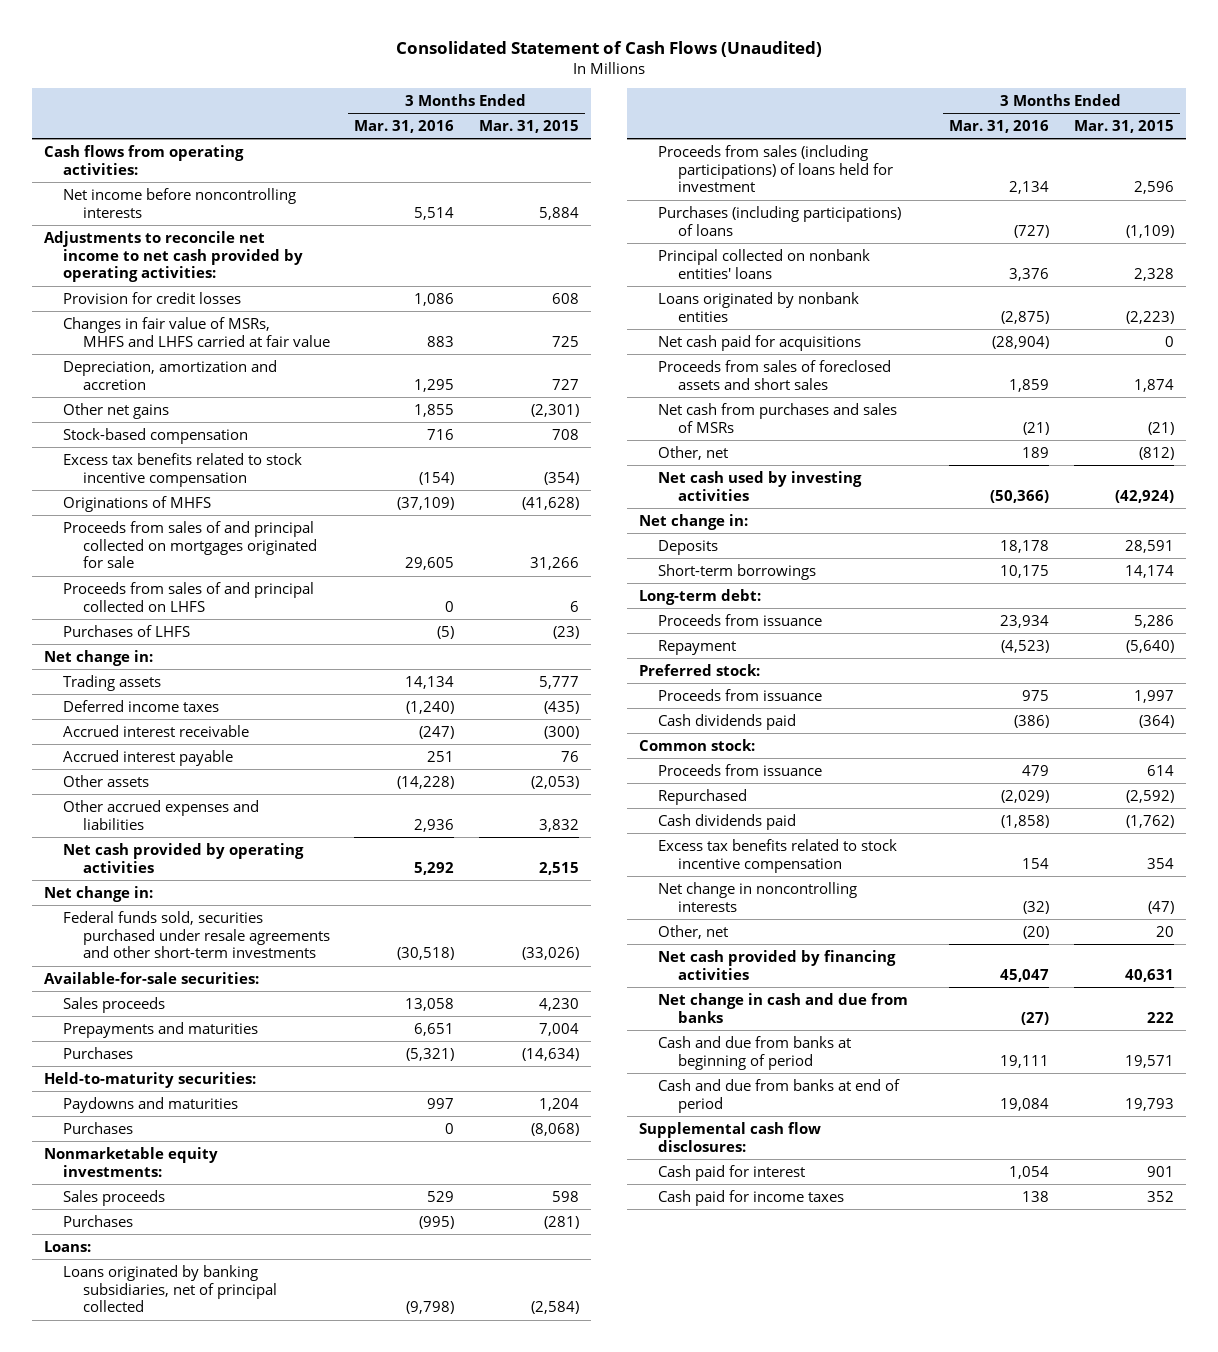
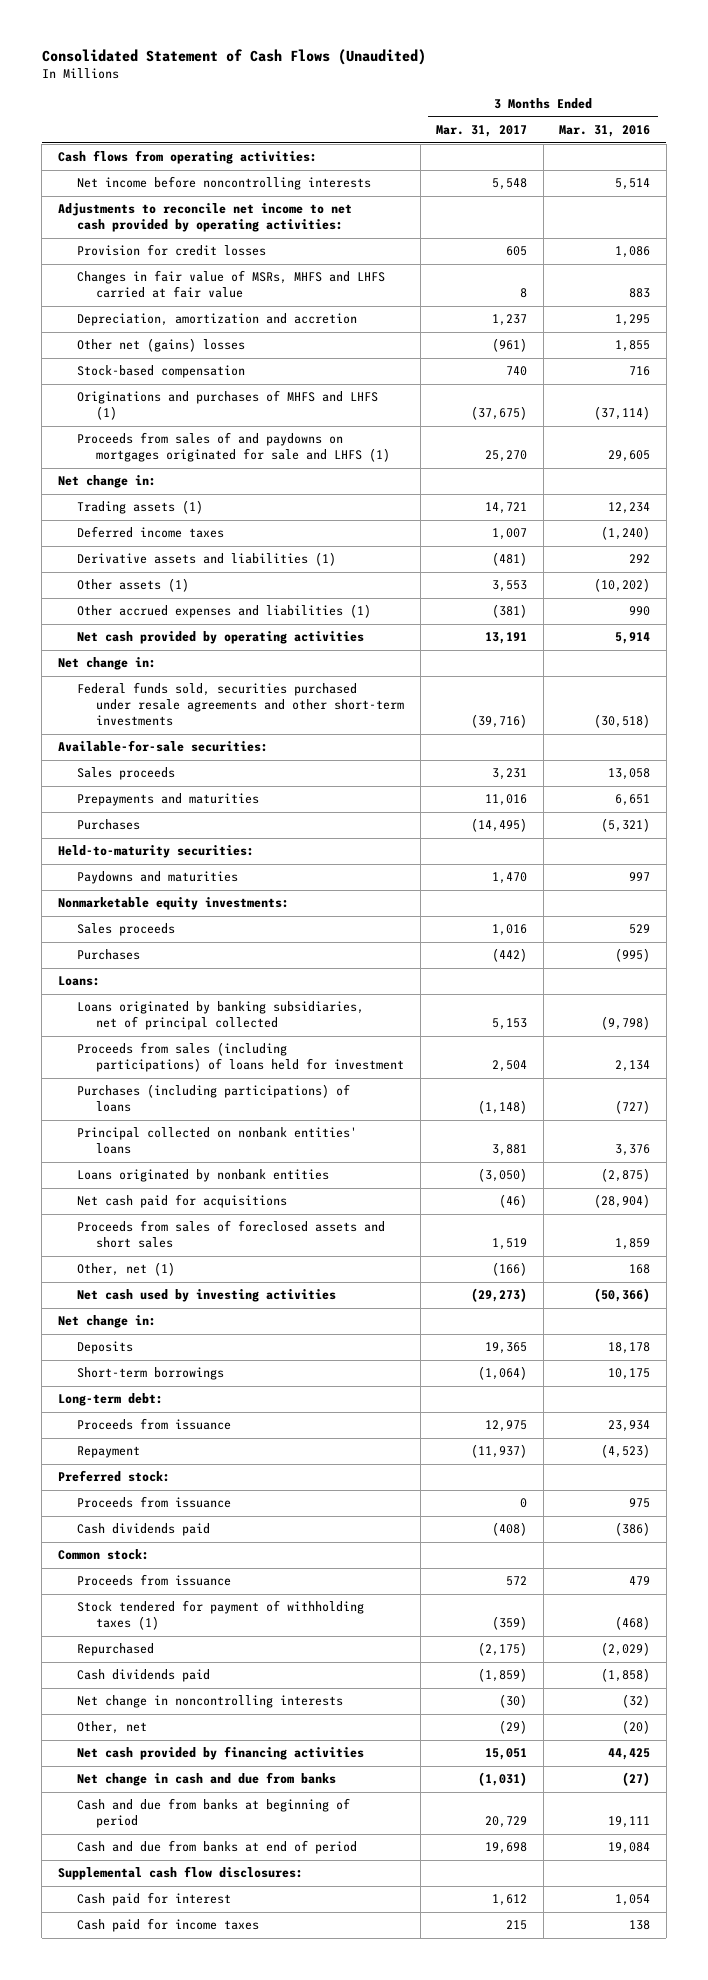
[478,119,579,133] Mar. 31, 2015 -> none
none -> [436,125,528,138] Mar. 31, 2017
[63,402,170,419] Other net gains -> [76,338,245,353] Other net (gains) losses
[63,452,303,487] Excess tax benefits related to stock incentive compensation -> none
[63,495,212,512] Originations of MHFS -> none
[63,581,315,612] Proceeds from sales of and principal collected on LHFS -> none
[63,624,191,637] Purchases of LHFS -> none
none -> [76,390,378,421] Originations and purchases of MHFS and LHFS (1)
[63,520,317,569] Proceeds from sales of and principal collected on mortgages originated for sale -> [76,432,390,463] Proceeds from sales of and paydowns on mortgages originated for sale and LHFS (1)
[63,674,162,691] Trading assets -> [76,500,203,515] Trading assets (1)
[405,675,455,689] 14,134 -> [608,502,651,515] 12,234
[63,724,250,737] Accrued interest receivable -> none
[63,749,234,766] Accrued interest payable -> none
none -> [76,552,336,567] Derivative assets and liabilities (1)
[63,774,150,787] Other assets -> [76,578,189,593] Other assets (1)
[397,775,455,789] (14,228) -> [594,578,651,593] (10,202)
[63,799,260,830] Other accrued expenses and liabilities -> [76,604,371,619] Other accrued expenses and liabilities (1)
[414,818,455,832] 2,936 -> [629,606,651,617] 990
[414,861,455,875] 5,292 -> [615,632,651,645] 5,914
[63,1121,134,1134] Purchases -> none
[658,402,898,433] Net cash from purchases and sales of MSRs -> none
[658,445,729,460] Other, net -> [76,1262,175,1277] Other, net (1)
[1022,446,1050,458] 189 -> [629,1264,651,1275] 168
none -> [76,1600,364,1631] Stock tendered for payment of withholding taxes (1)
[658,838,898,873] Excess tax benefits related to stock incentive compensation -> none
[1000,968,1050,982] 45,047 -> [608,1748,651,1761] 44,425

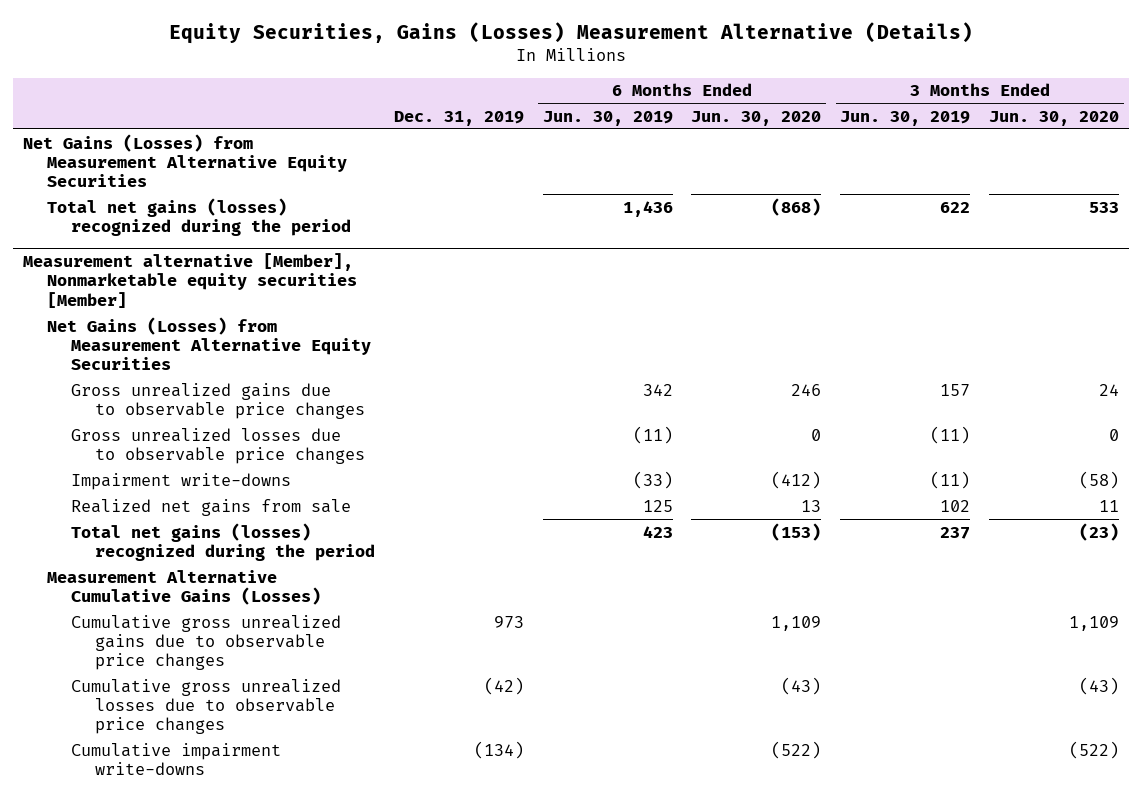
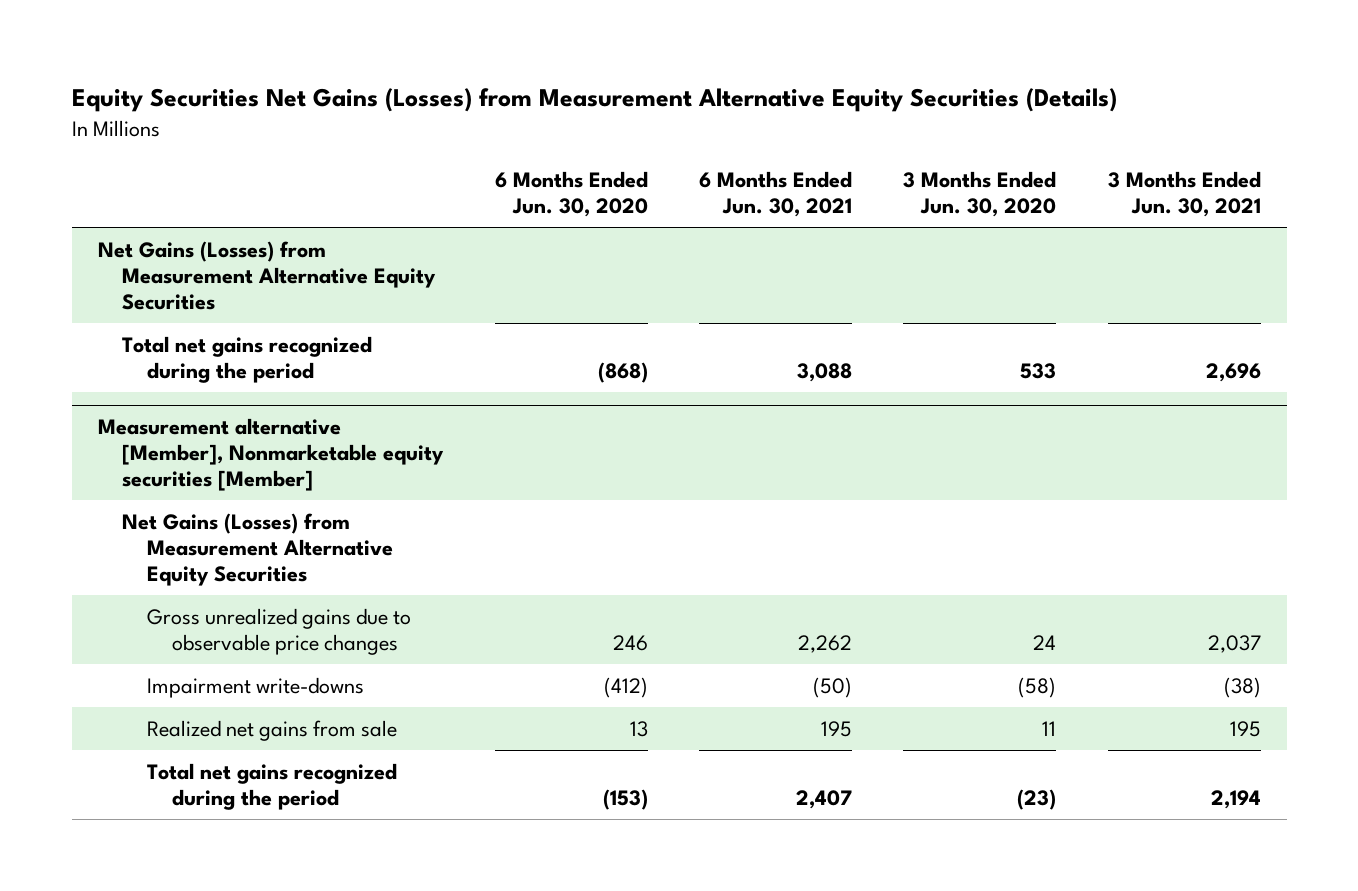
[169,21,974,44] Equity Securities, Gains (Losses) Measurement Alternative (Details) -> [71,88,1117,113] Equity Securities Net Gains (Losses) from Measurement Alternative Equity Securities (Details)
[393,110,524,126] Dec. 31, 2019 -> none
[542,110,673,126] Jun. 30, 2019 -> none
[840,110,971,126] Jun. 30, 2019 -> none
none -> [699,170,853,217] 6 Months Ended Jun. 30, 2021
none -> [1107,170,1261,217] 3 Months Ended Jun. 30, 2021
[46,197,351,236] Total net gains (losses) recognized during the period -> [122,335,373,383] Total net gains recognized during the period
[70,427,365,464] Gross unrealized losses due to observable price changes -> none
[46,569,321,605] Measurement Alternative Cumulative Gains (Losses) -> none
[70,614,341,671] Cumulative gross unrealized gains due to observable price changes -> none
[70,678,341,735] Cumulative gross unrealized losses due to observable price changes -> none
[70,742,281,775] Cumulative impairment write-downs -> none
[70,522,375,561] Total net gains (losses) recognized during the period -> [147,762,398,810] Total net gains recognized during the period

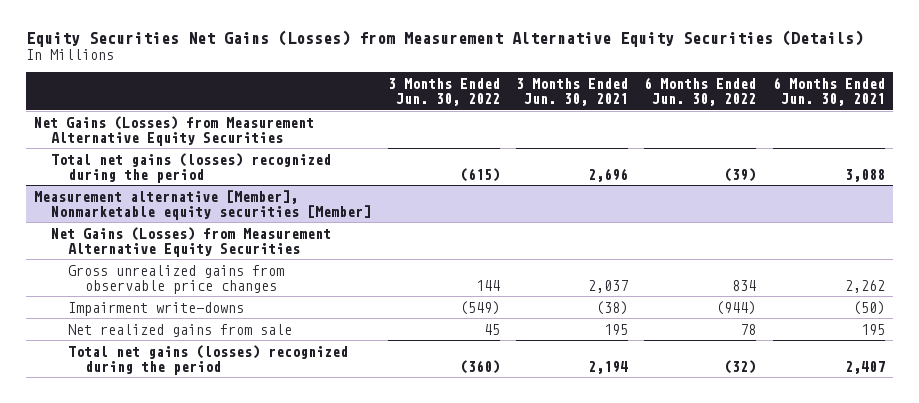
[494,170,648,217] 6 Months Ended Jun. 30, 2020 -> none
[903,170,1057,217] 3 Months Ended Jun. 30, 2020 -> none
none -> [387,77,500,107] 3 Months Ended Jun. 30, 2022
none -> [644,76,757,107] 6 Months Ended Jun. 30, 2022
[122,335,373,383] Total net gains recognized during the period -> [51,152,332,183] Total net gains (losses) recognized during the period
[147,607,412,655] Gross unrealized gains due to observable price changes -> [68,264,285,294] Gross unrealized gains from observable price changes
[147,719,398,741] Realized net gains from sale -> [68,323,293,337] Net realized gains from sale
[147,762,398,810] Total net gains recognized during the period -> [68,344,349,375] Total net gains (losses) recognized during the period

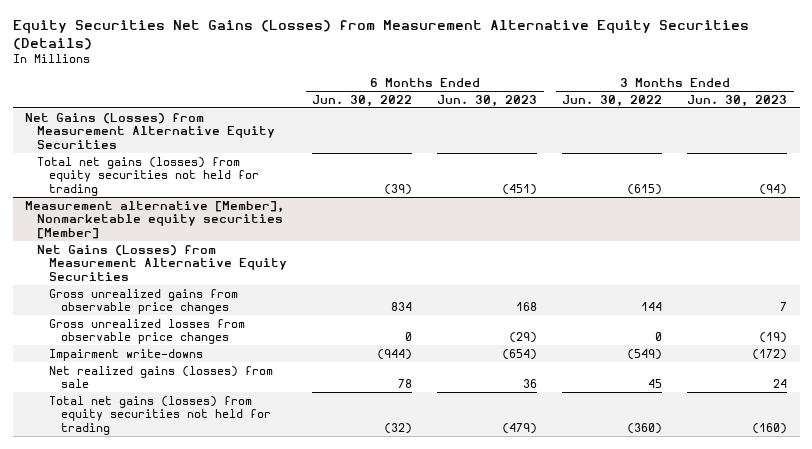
[515,77,628,107] 3 Months Ended Jun. 30, 2021 -> none
[772,76,885,107] 6 Months Ended Jun. 30, 2021 -> none
none -> [437,94,538,107] Jun. 30, 2023
none -> [687,94,788,107] Jun. 30, 2023
[51,152,332,183] Total net gains (losses) recognized during the period -> [37,156,260,197] Total net gains (losses) from equity securities not held for trading
none -> [49,318,246,345] Gross unrealized losses from observable price changes
[68,323,293,337] Net realized gains from sale -> [49,365,274,389] Net realized gains (losses) from sale
[68,344,349,375] Total net gains (losses) recognized during the period -> [49,395,272,436] Total net gains (losses) from equity securities not held for trading

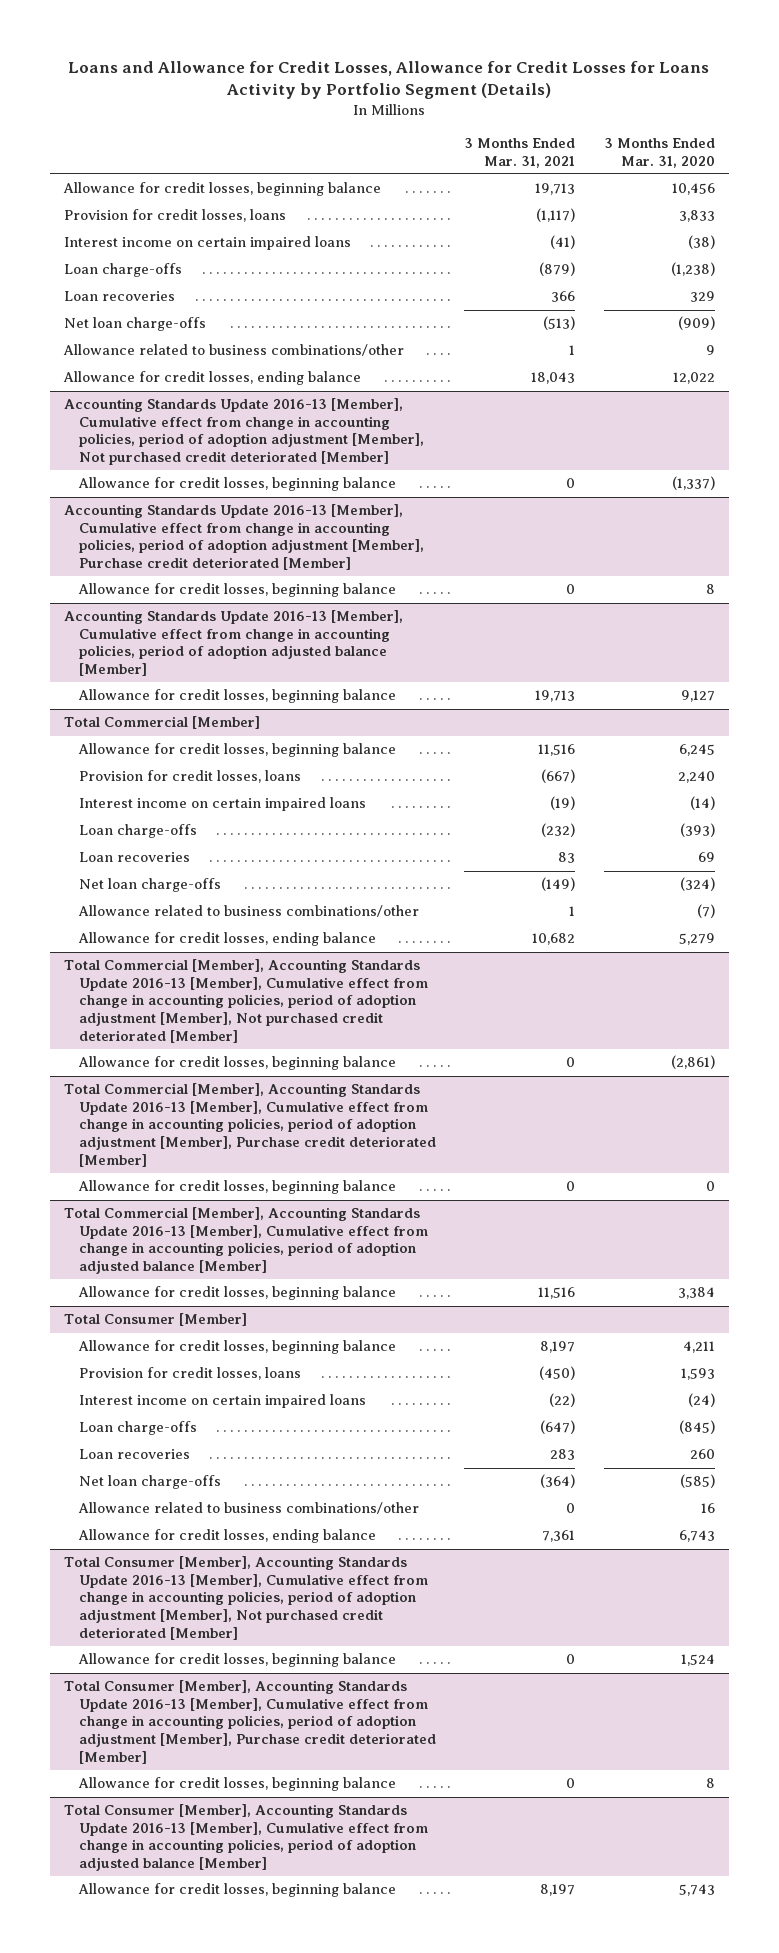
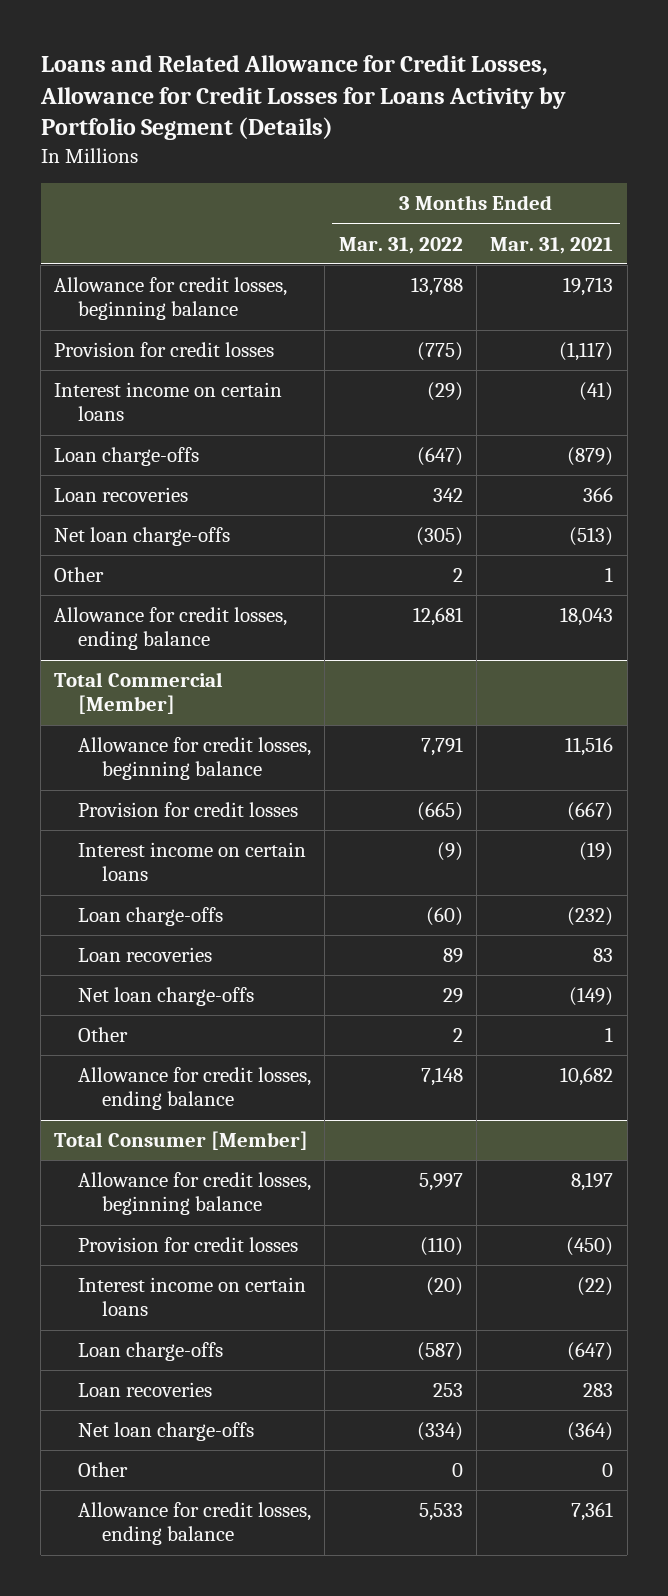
[68,60,710,100] Loans and Allowance for Credit Losses, Allowance for Credit Losses for Loans Activity by Portfolio Segment (Details) -> [39,55,566,141] Loans and Related Allowance for Credit Losses, Allowance for Credit Losses for Loans Activity by Portfolio Segment (Details)
[603,138,715,168] 3 Months Ended Mar. 31, 2020 -> none
none -> [338,236,463,254] Mar. 31, 2022
[64,209,287,223] Provision for credit losses, loans -> [54,342,275,358] Provision for credit losses
[64,236,352,251] Interest income on certain impaired loans -> [54,382,283,422] Interest income on certain loans
[63,344,405,357] Allowance related to business combinations/other -> [54,567,105,583] Other
[64,398,424,465] Accounting Standards Update 2016-13 [Member], Cumulative effect from change in accounting policies, period of adoption adjustment [Member], Not purchased credit deteriorated [Member] -> none
[77,477,396,492] Allowance for credit losses, beginning balance -> none
[64,504,424,570] Accounting Standards Update 2016-13 [Member], Cumulative effect from change in accounting policies, period of adoption adjustment [Member], Purchase credit deteriorated [Member] -> none
[77,583,396,598] Allowance for credit losses, beginning balance -> none
[64,610,404,676] Accounting Standards Update 2016-13 [Member], Cumulative effect from change in accounting policies, period of adoption adjusted balance [Member] -> none
[77,689,396,704] Allowance for credit losses, beginning balance -> none
[78,770,301,784] Provision for credit losses, loans -> [77,802,298,818] Provision for credit losses
[78,797,366,812] Interest income on certain impaired loans -> [77,842,306,882] Interest income on certain loans
[77,905,419,918] Allowance related to business combinations/other -> [77,1027,128,1043] Other
[64,959,428,1043] Total Commercial [Member], Accounting Standards Update 2016-13 [Member], Cumulative effect from change in accounting policies, period of adoption adjustment [Member], Not purchased credit deteriorated [Member] -> none
[77,1056,396,1071] Allowance for credit losses, beginning balance -> none
[64,1083,436,1167] Total Commercial [Member], Accounting Standards Update 2016-13 [Member], Cumulative effect from change in accounting policies, period of adoption adjustment [Member], Purchase credit deteriorated [Member] -> none
[77,1180,396,1195] Allowance for credit losses, beginning balance -> none
[64,1207,428,1274] Total Commercial [Member], Accounting Standards Update 2016-13 [Member], Cumulative effect from change in accounting policies, period of adoption adjusted balance [Member] -> none
[77,1286,396,1301] Allowance for credit losses, beginning balance -> none
[78,1367,301,1381] Provision for credit losses, loans -> [77,1237,298,1253] Provision for credit losses
[78,1394,366,1409] Interest income on certain impaired loans -> [77,1277,306,1317] Interest income on certain loans
[77,1502,419,1515] Allowance related to business combinations/other -> [77,1462,128,1478] Other
[64,1556,428,1640] Total Consumer [Member], Accounting Standards Update 2016-13 [Member], Cumulative effect from change in accounting policies, period of adoption adjustment [Member], Not purchased credit deteriorated [Member] -> none
[77,1653,396,1668] Allowance for credit losses, beginning balance -> none
[64,1680,436,1764] Total Consumer [Member], Accounting Standards Update 2016-13 [Member], Cumulative effect from change in accounting policies, period of adoption adjustment [Member], Purchase credit deteriorated [Member] -> none
[77,1777,396,1792] Allowance for credit losses, beginning balance -> none
[64,1804,428,1871] Total Consumer [Member], Accounting Standards Update 2016-13 [Member], Cumulative effect from change in accounting policies, period of adoption adjusted balance [Member] -> none
[77,1883,396,1898] Allowance for credit losses, beginning balance -> none

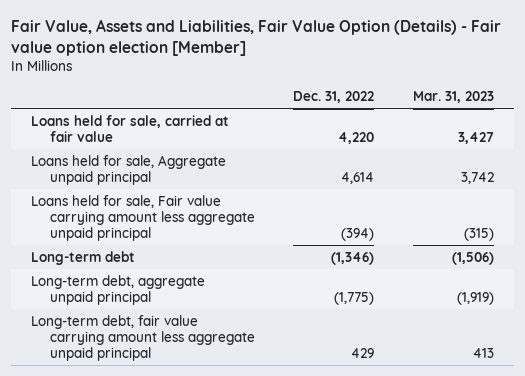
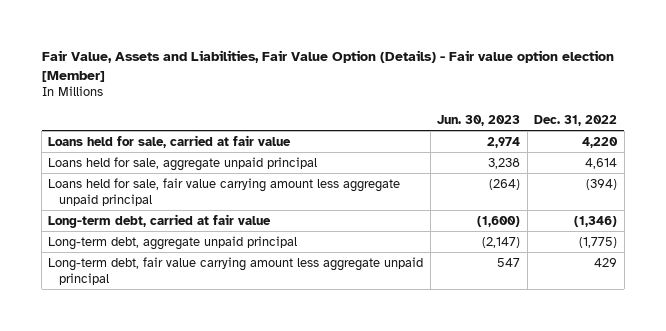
[413,91,495,104] Mar. 31, 2023 -> none
none -> [437,114,521,126] Jun. 30, 2023
[30,154,226,185] Loans held for sale, Aggregate unpaid principal -> [48,156,318,171] Loans held for sale, aggregate unpaid principal
[30,194,255,241] Loans held for sale, Fair value carrying amount less aggregate unpaid principal -> [48,177,401,206] Loans held for sale, fair value carrying amount less aggregate unpaid principal
[30,250,135,265] Long-term debt -> [48,213,272,228] Long-term debt, carried at fair value

